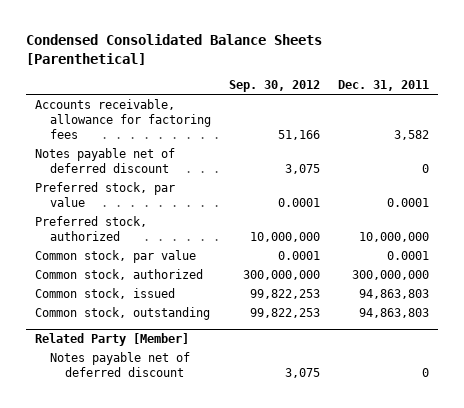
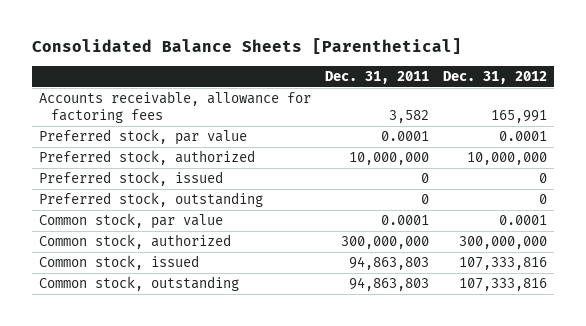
[26,34,323,65] Condensed Consolidated Balance Sheets [Parenthetical] -> [31,38,462,55] Consolidated Balance Sheets [Parenthetical]
[229,80,321,93] Sep. 30, 2012 -> none
none -> [443,70,548,84] Dec. 31, 2012
[35,147,176,173] Notes payable net of deferred discount -> none
none -> [38,171,223,187] Preferred stock, issued
none -> [38,192,263,208] Preferred stock, outstanding
[35,333,190,347] Related Party [Member] -> none
[50,351,191,377] Notes payable net of deferred discount -> none

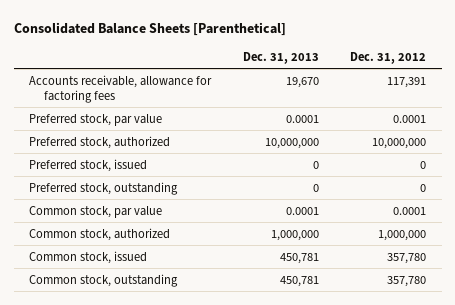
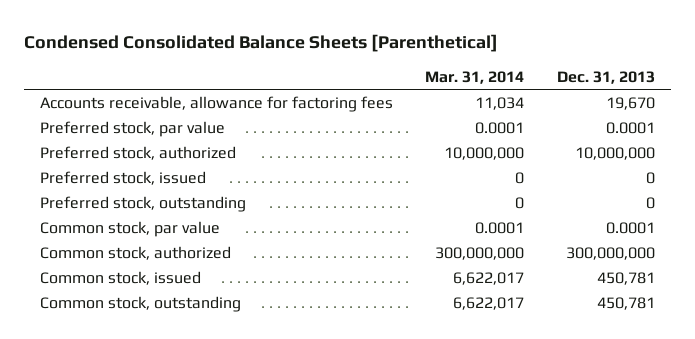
[13,21,286,36] Consolidated Balance Sheets [Parenthetical] -> [23,34,498,53] Condensed Consolidated Balance Sheets [Parenthetical]
[350,51,427,64] Dec. 31, 2012 -> none
none -> [425,70,525,84] Mar. 31, 2014
[270,229,319,241] 1,000,000 -> [565,246,655,260] 300,000,000

